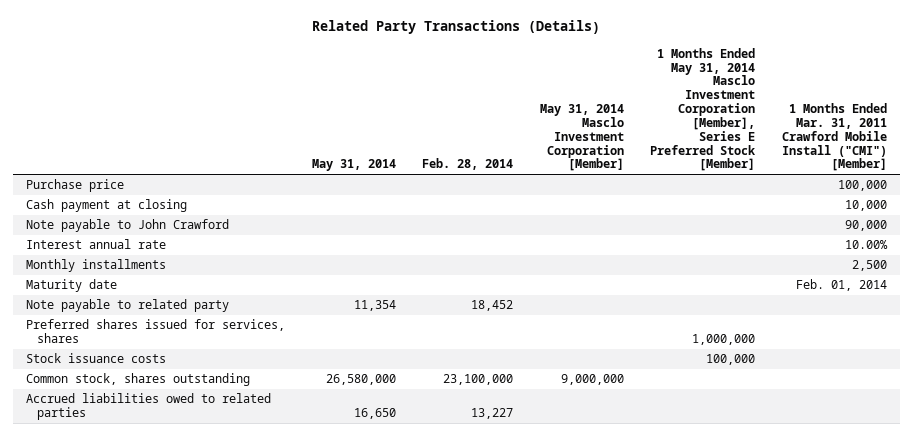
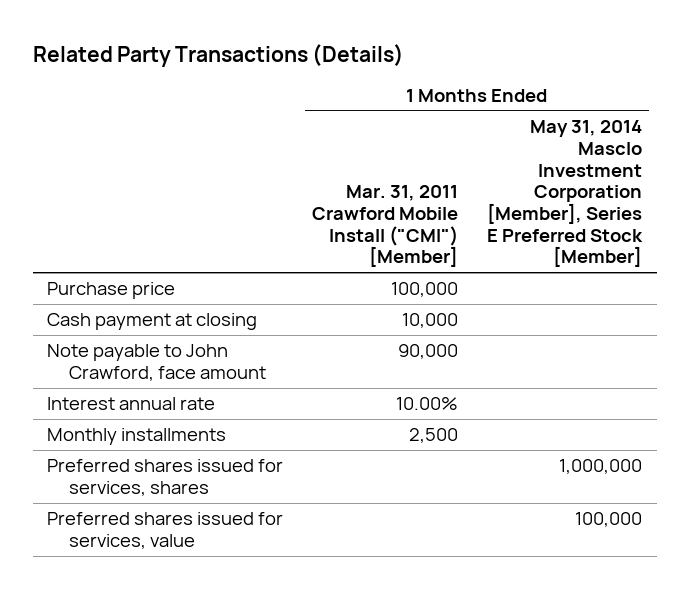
[311,159,396,172] May 31, 2014 -> none
[422,158,514,171] Feb. 28, 2014 -> none
[539,104,624,172] May 31, 2014 Masclo Investment Corporation [Member] -> none
[26,219,230,233] Note payable to John Crawford -> [47,344,267,381] Note payable to John Crawford, face amount
[26,279,118,293] Maturity date -> none
[26,299,230,313] Note payable to related party -> none
[26,353,167,364] Stock issuance costs -> none
[26,373,251,387] Common stock, shares outstanding -> none
[26,393,272,421] Accrued liabilities owed to related parties -> none
none -> [47,512,284,549] Preferred shares issued for services, value

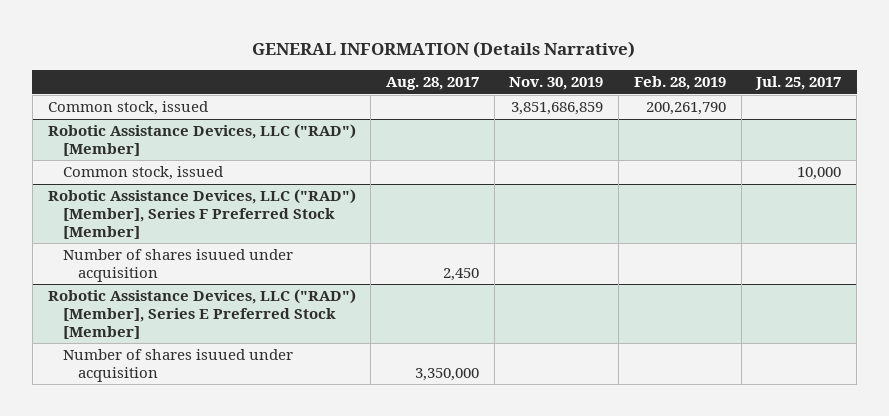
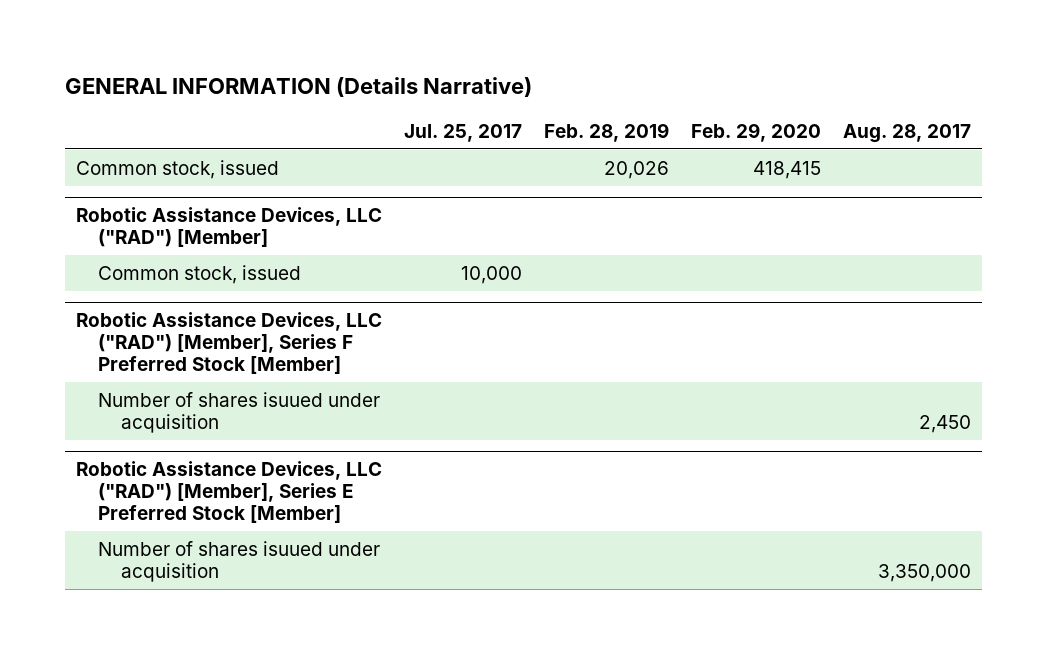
[509,77,604,91] Nov. 30, 2019 -> none
none -> [691,123,822,143] Feb. 29, 2020
[645,102,726,116] 200,261,790 -> [603,160,669,179] 20,026

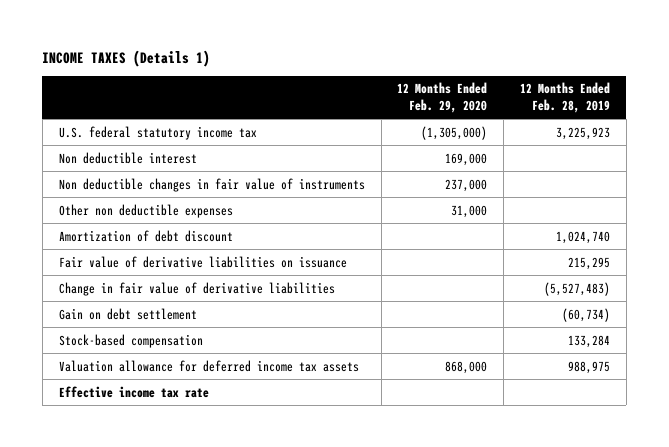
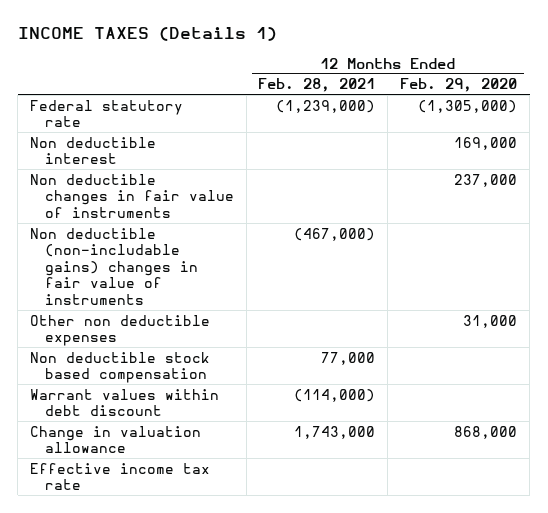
[520,82,611,113] 12 Months Ended Feb. 28, 2019 -> none
none -> [258,78,376,93] Feb. 28, 2021
[58,125,257,140] U.S. federal statutory income tax -> [30,99,184,128] Federal statutory rate
none -> [30,227,198,305] Non deductible (non-includable gains) changes in fair value of instruments
[58,229,233,242] Amortization of debt discount -> none
[58,255,347,268] Fair value of derivative liabilities on issuance -> none
[58,281,335,296] Change in fair value of derivative liabilities -> none
[58,307,197,320] Gain on debt settlement -> none
[58,333,203,348] Stock-based compensation -> [30,351,211,384] Non deductible stock based compensation
none -> [30,388,220,417] Warrant values within debt discount
[58,359,359,372] Valuation allowance for deferred income tax assets -> [30,425,202,454] Change in valuation allowance

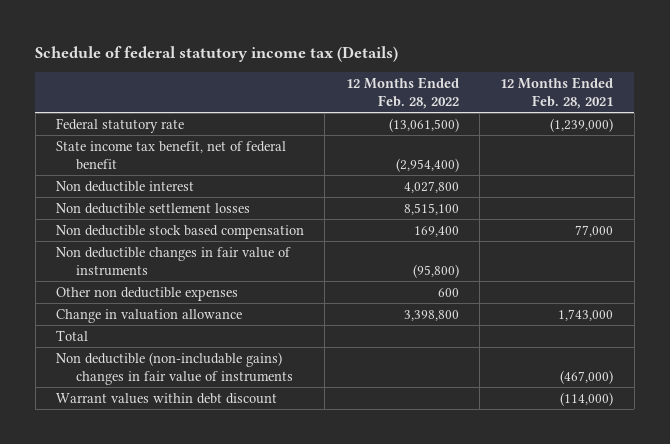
[17,27,277,42] INCOME TAXES (Details 1) -> [35,45,399,62] Schedule of federal statutory income tax (Details)
[400,78,518,93] Feb. 29, 2020 -> none
none -> [345,76,459,110] 12 Months Ended Feb. 28, 2022
none -> [56,140,287,170] State income tax benefit, net of federal benefit
none -> [56,202,251,214] Non deductible settlement losses
[30,351,211,384] Non deductible stock based compensation -> [56,224,305,239] Non deductible stock based compensation
[30,462,211,491] Effective income tax rate -> [56,329,89,341] Total
[30,227,198,305] Non deductible (non-includable gains) changes in fair value of instruments -> [56,351,294,385] Non deductible (non-includable gains) changes in fair value of instruments
[30,388,220,417] Warrant values within debt discount -> [56,392,278,404] Warrant values within debt discount

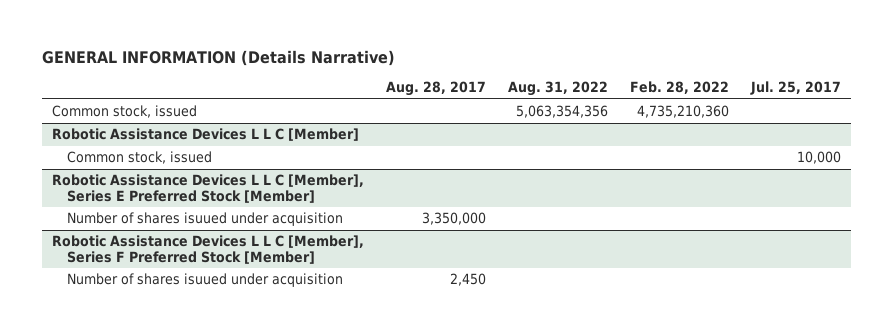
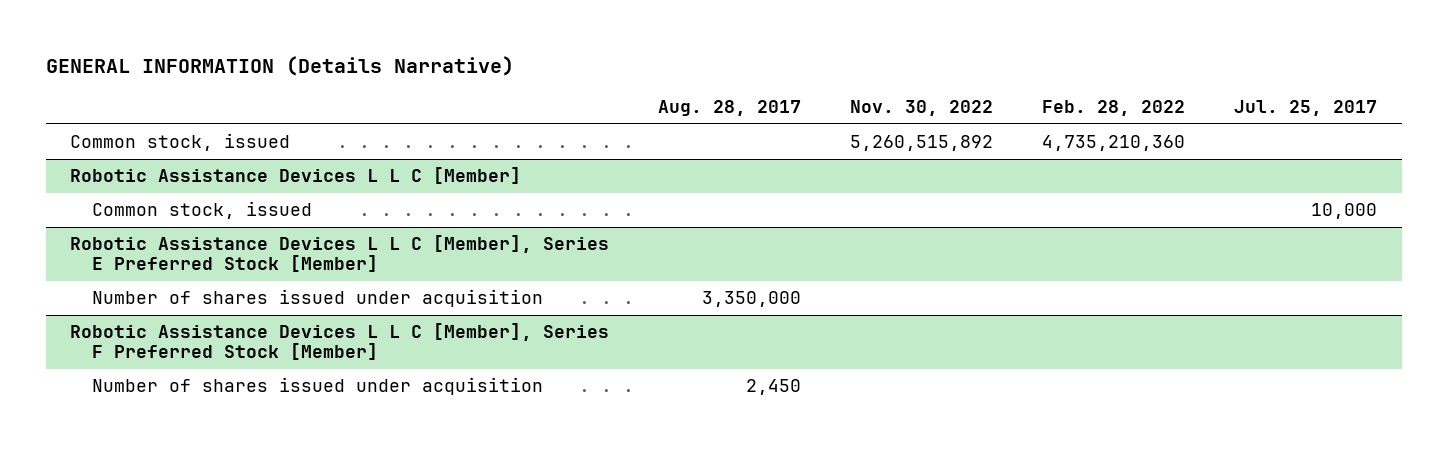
[507,81,608,97] Aug. 31, 2022 -> none
none -> [850,100,994,117] Nov. 30, 2022
[67,212,344,227] Number of shares isuued under acquisition -> [91,289,543,308] Number of shares issued under acquisition
[67,273,344,288] Number of shares isuued under acquisition -> [91,377,543,396] Number of shares issued under acquisition

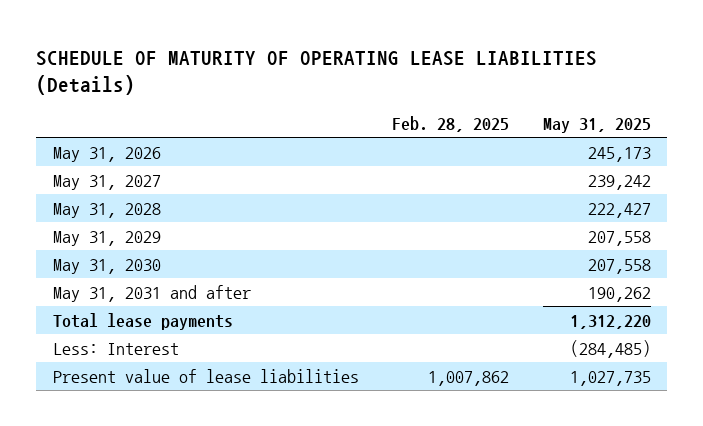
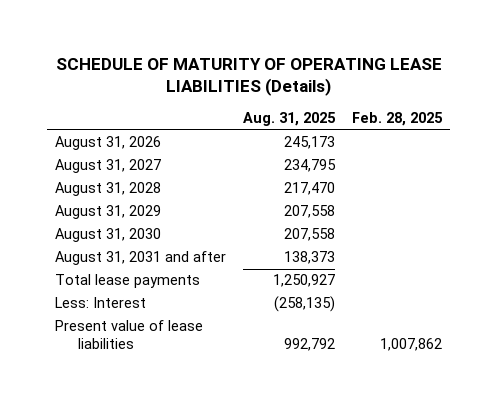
[542,118,651,134] May 31, 2025 -> none
none -> [243,112,337,127] Aug. 31, 2025
[52,146,161,162] May 31, 2026 -> [55,136,162,151] August 31, 2026
[52,174,161,190] May 31, 2027 -> [55,159,162,174] August 31, 2027
[52,202,161,218] May 31, 2028 -> [55,182,162,197] August 31, 2028
[52,230,161,246] May 31, 2029 -> [55,205,162,220] August 31, 2029
[52,258,161,274] May 31, 2030 -> [55,228,162,243] August 31, 2030
[52,284,251,302] May 31, 2031 and after -> [55,251,227,266] August 31, 2031 and after

